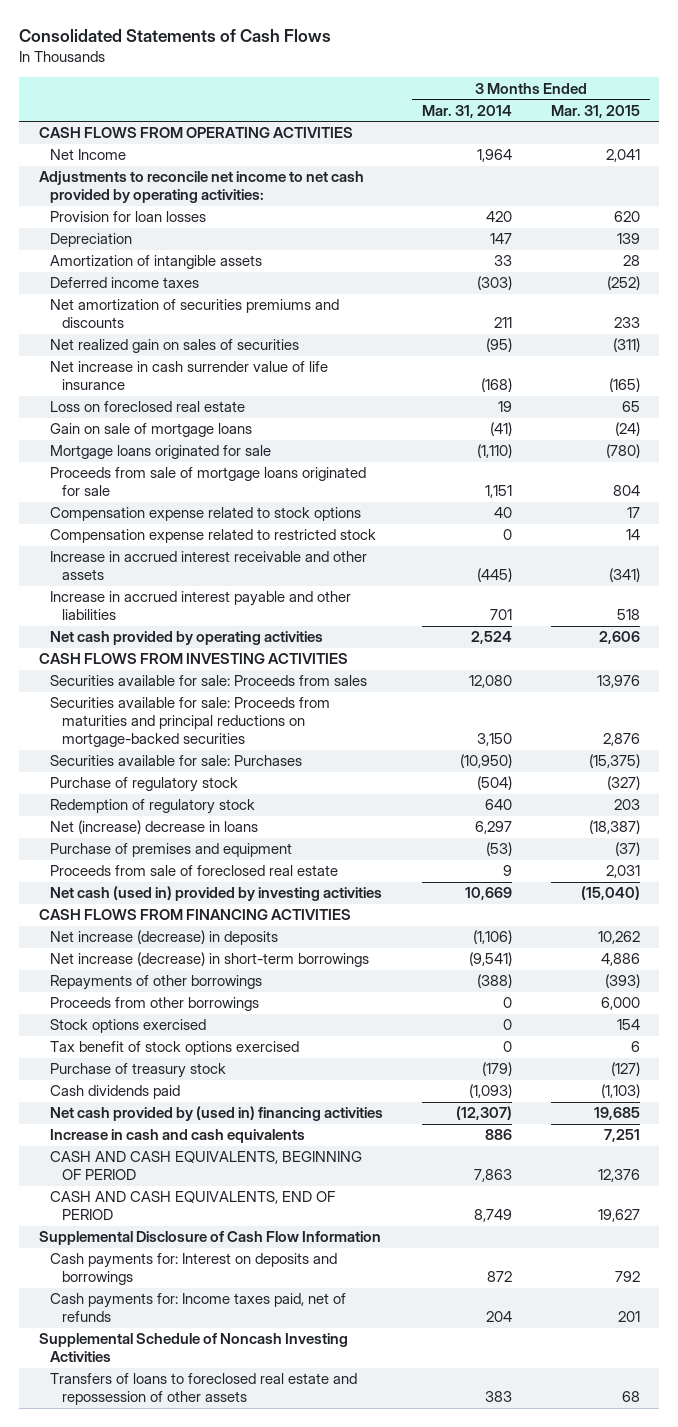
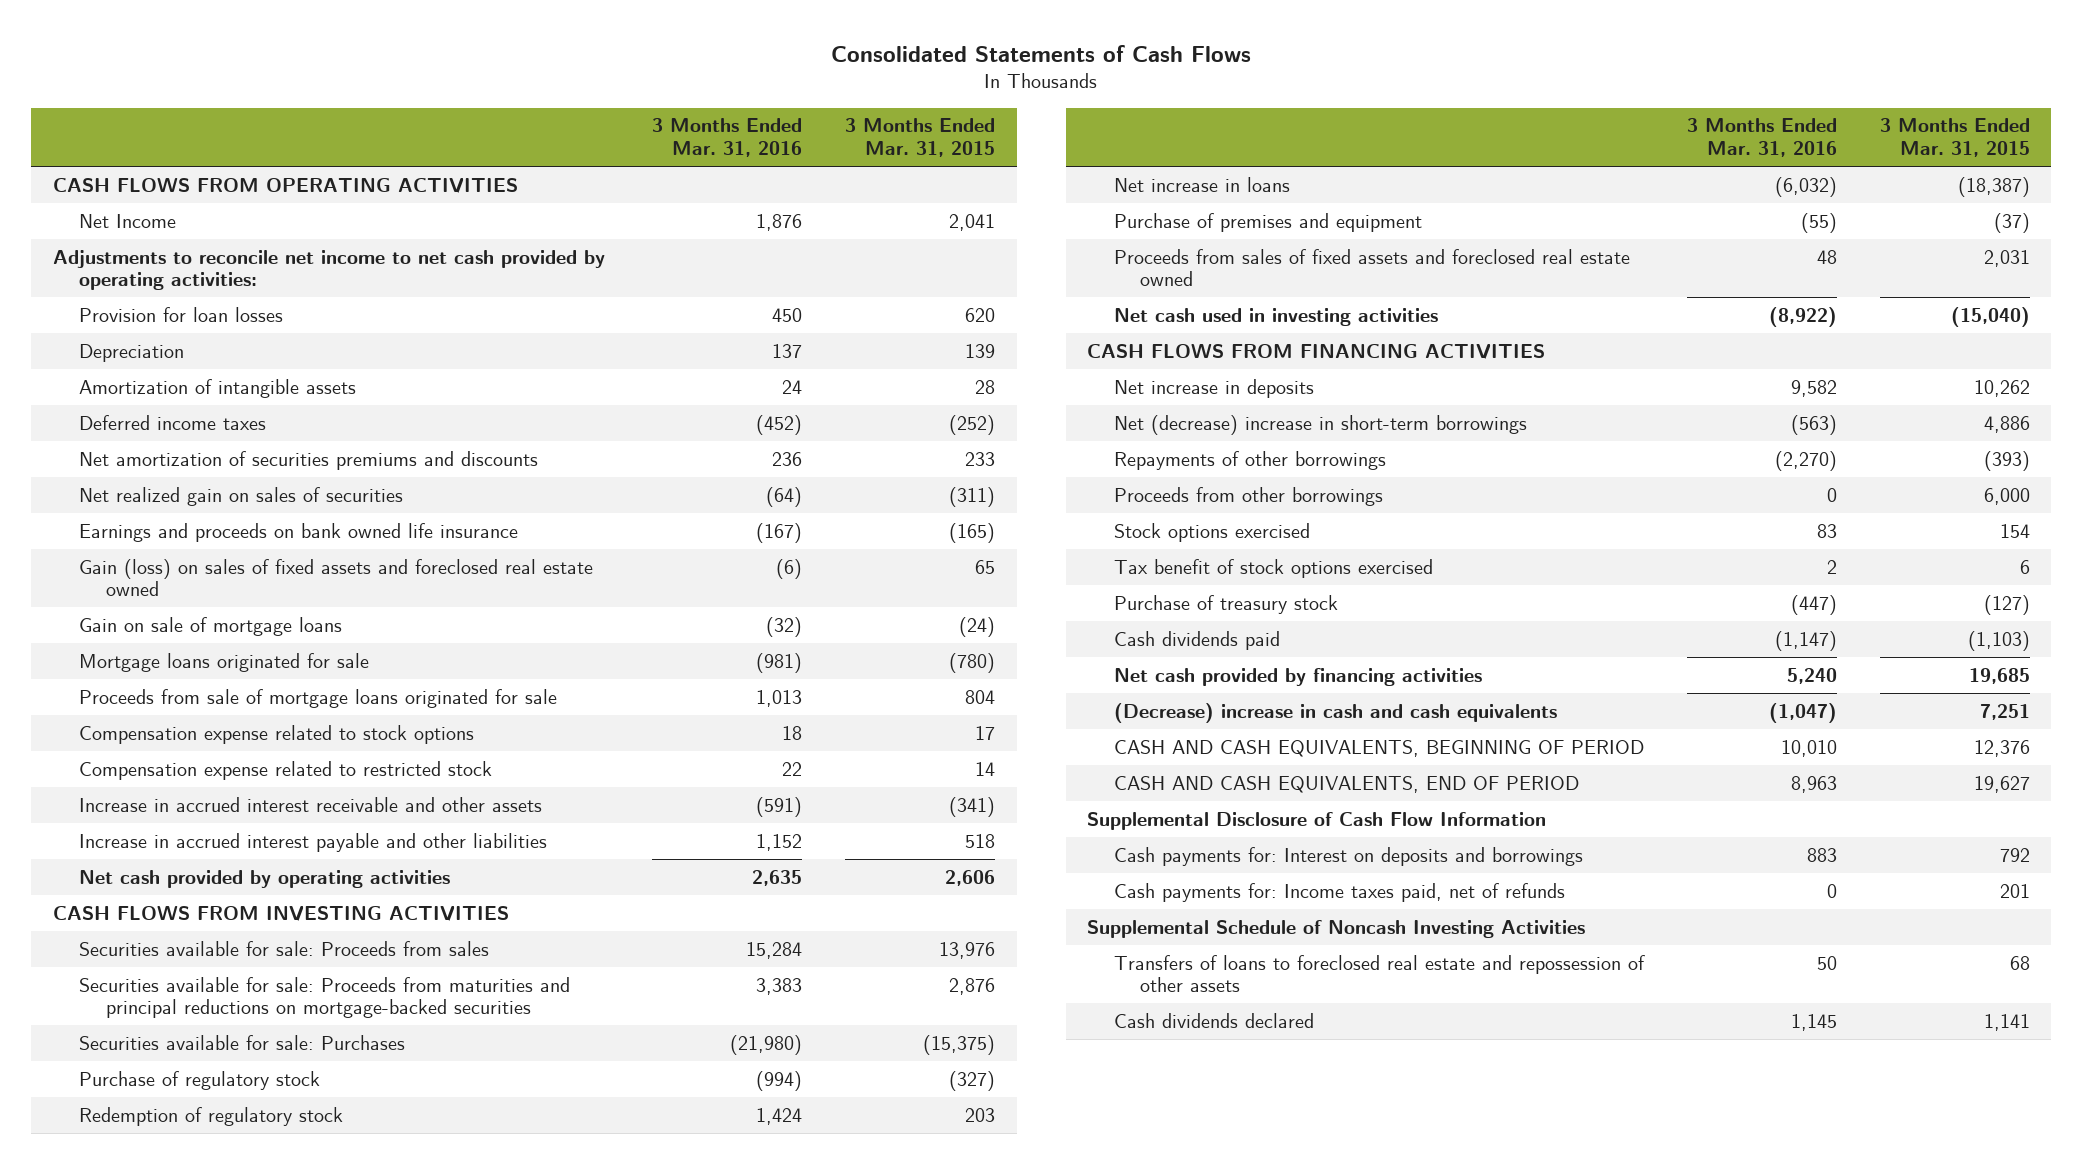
[422,104,513,118] Mar. 31, 2014 -> none
none -> [652,118,803,158] 3 Months Ended Mar. 31, 2016
[50,361,329,391] Net increase in cash surrender value of life insurance -> [79,522,519,542] Earnings and proceeds on bank owned life insurance
[50,401,246,413] Loss on foreclosed real estate -> [79,558,594,597] Gain (loss) on sales of fixed assets and foreclosed real estate owned
[50,820,259,835] Net (increase) decrease in loans -> [1113,176,1290,192] Net increase in loans
[50,865,339,877] Proceeds from sale of foreclosed real estate -> [1113,248,1630,287] Proceeds from sales of fixed assets and foreclosed real estate owned
[50,886,383,902] Net cash (used in) provided by investing activities -> [1113,307,1438,326] Net cash used in investing activities
[50,930,279,946] Net increase (decrease) in deposits -> [1113,378,1314,398] Net increase in deposits
[50,952,370,968] Net increase (decrease) in short-term borrowings -> [1113,414,1527,435] Net (decrease) increase in short-term borrowings
[50,1106,384,1122] Net cash provided by (used in) financing activities -> [1113,667,1482,686] Net cash provided by financing activities
[50,1129,306,1144] Increase in cash and cash equivalents -> [1113,702,1557,723] (Decrease) increase in cash and cash equivalents
none -> [1113,1012,1314,1028] Cash dividends declared

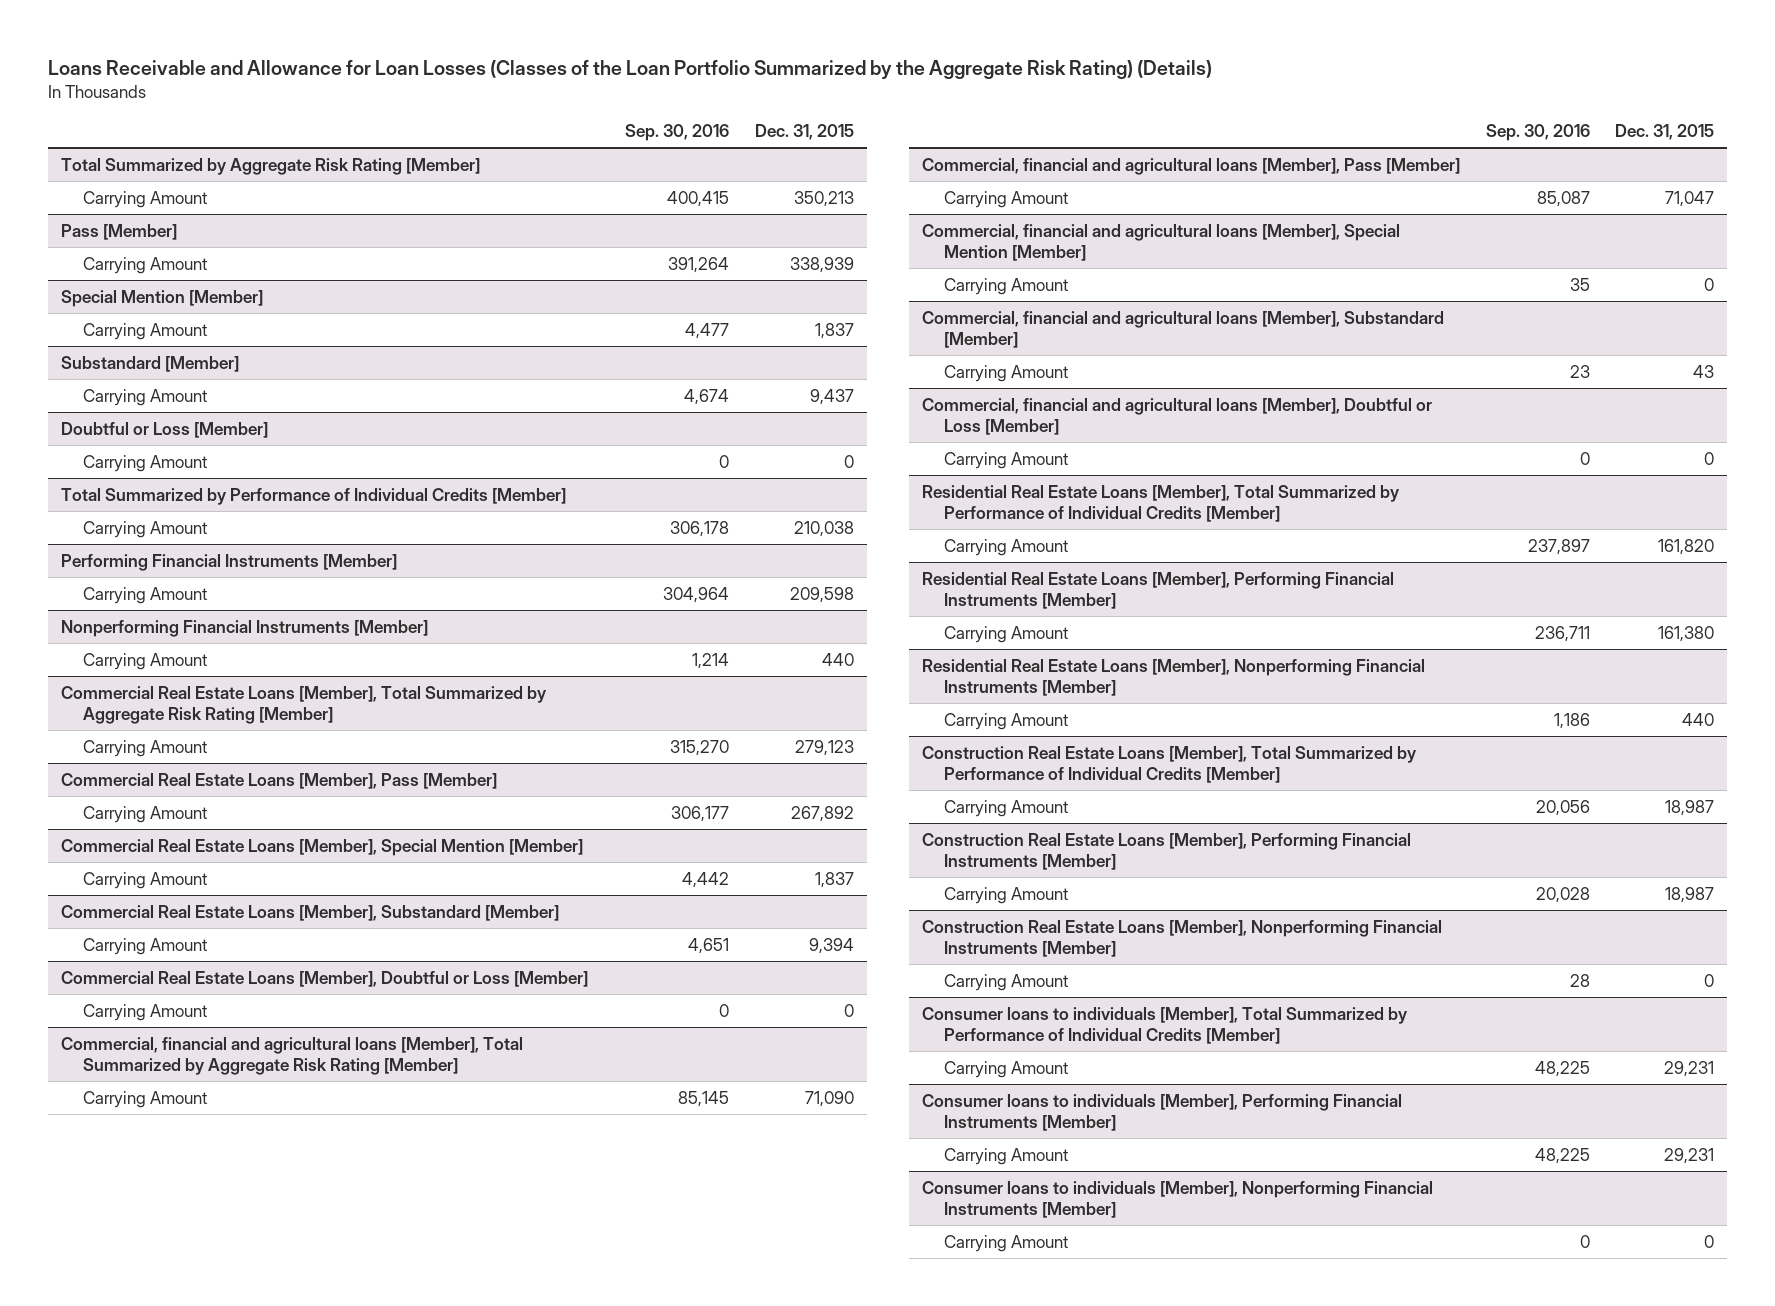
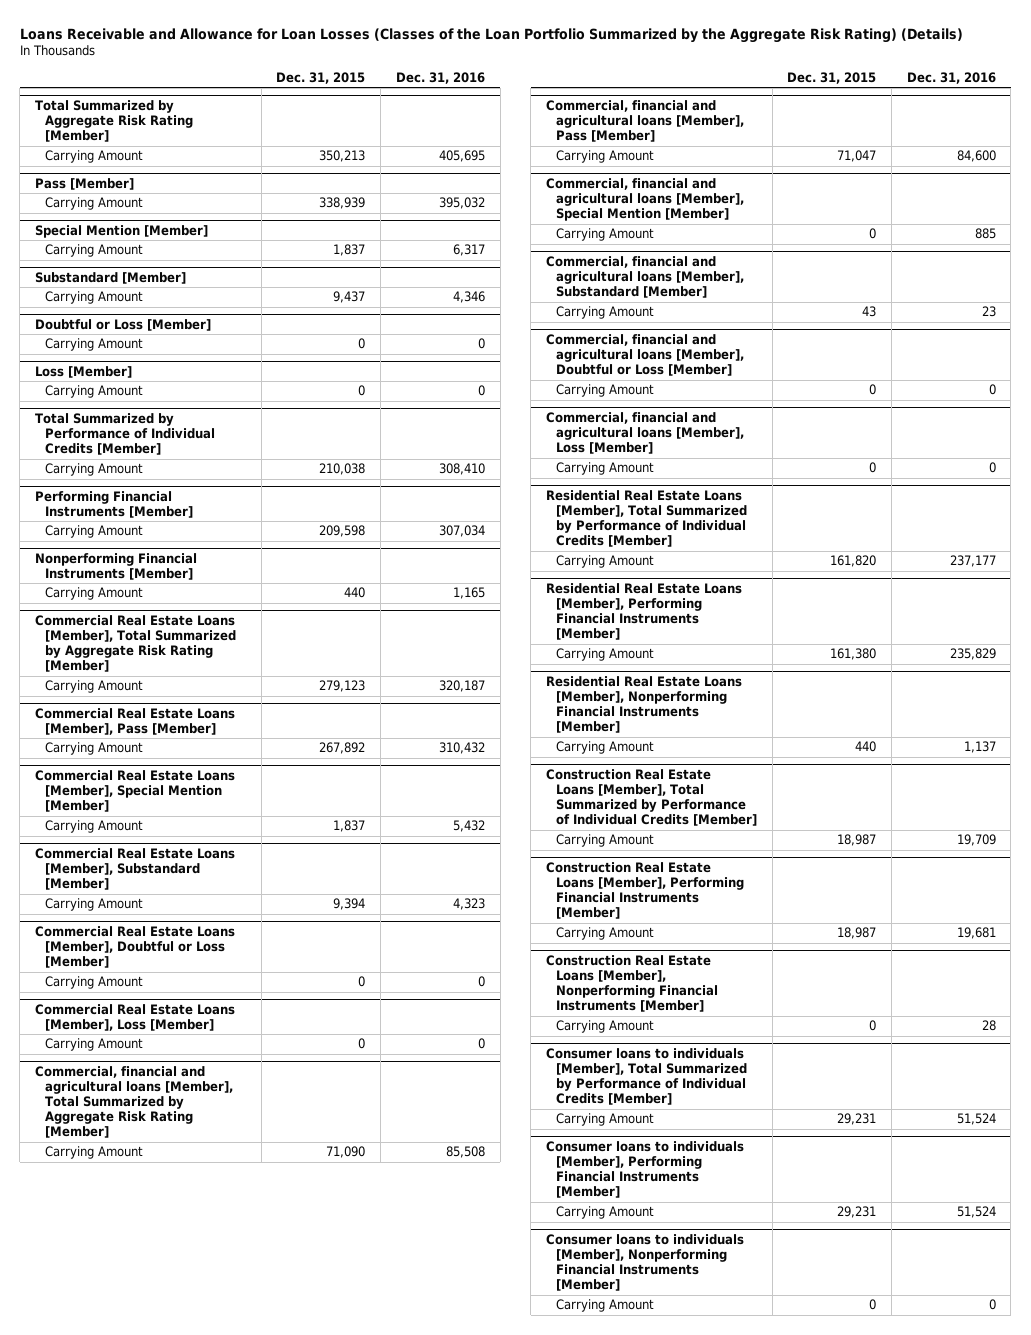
[624,124,729,142] Sep. 30, 2016 -> none
none -> [395,71,485,84] Dec. 31, 2016
none -> [34,365,132,378] Loss [Member]
none -> [44,385,143,399] Carrying Amount
none -> [34,1003,235,1032] Commercial Real Estate Loans [Member], Loss [Member]
none -> [44,1038,143,1052] Carrying Amount
none -> [545,411,744,455] Commercial, financial and agricultural loans [Member], Loss [Member]
none -> [555,462,654,476] Carrying Amount

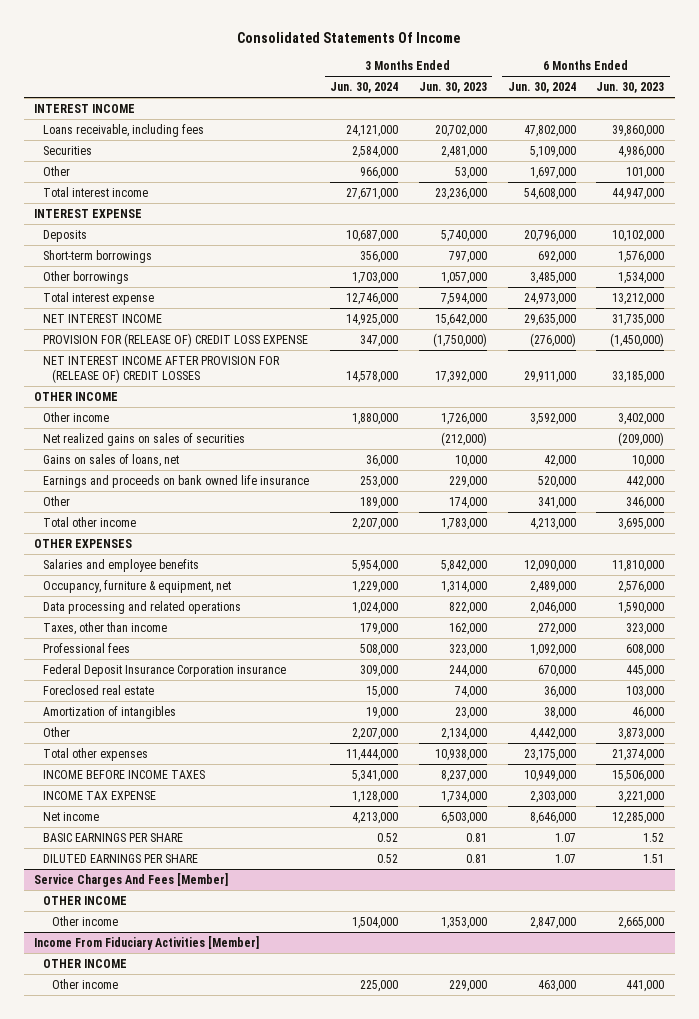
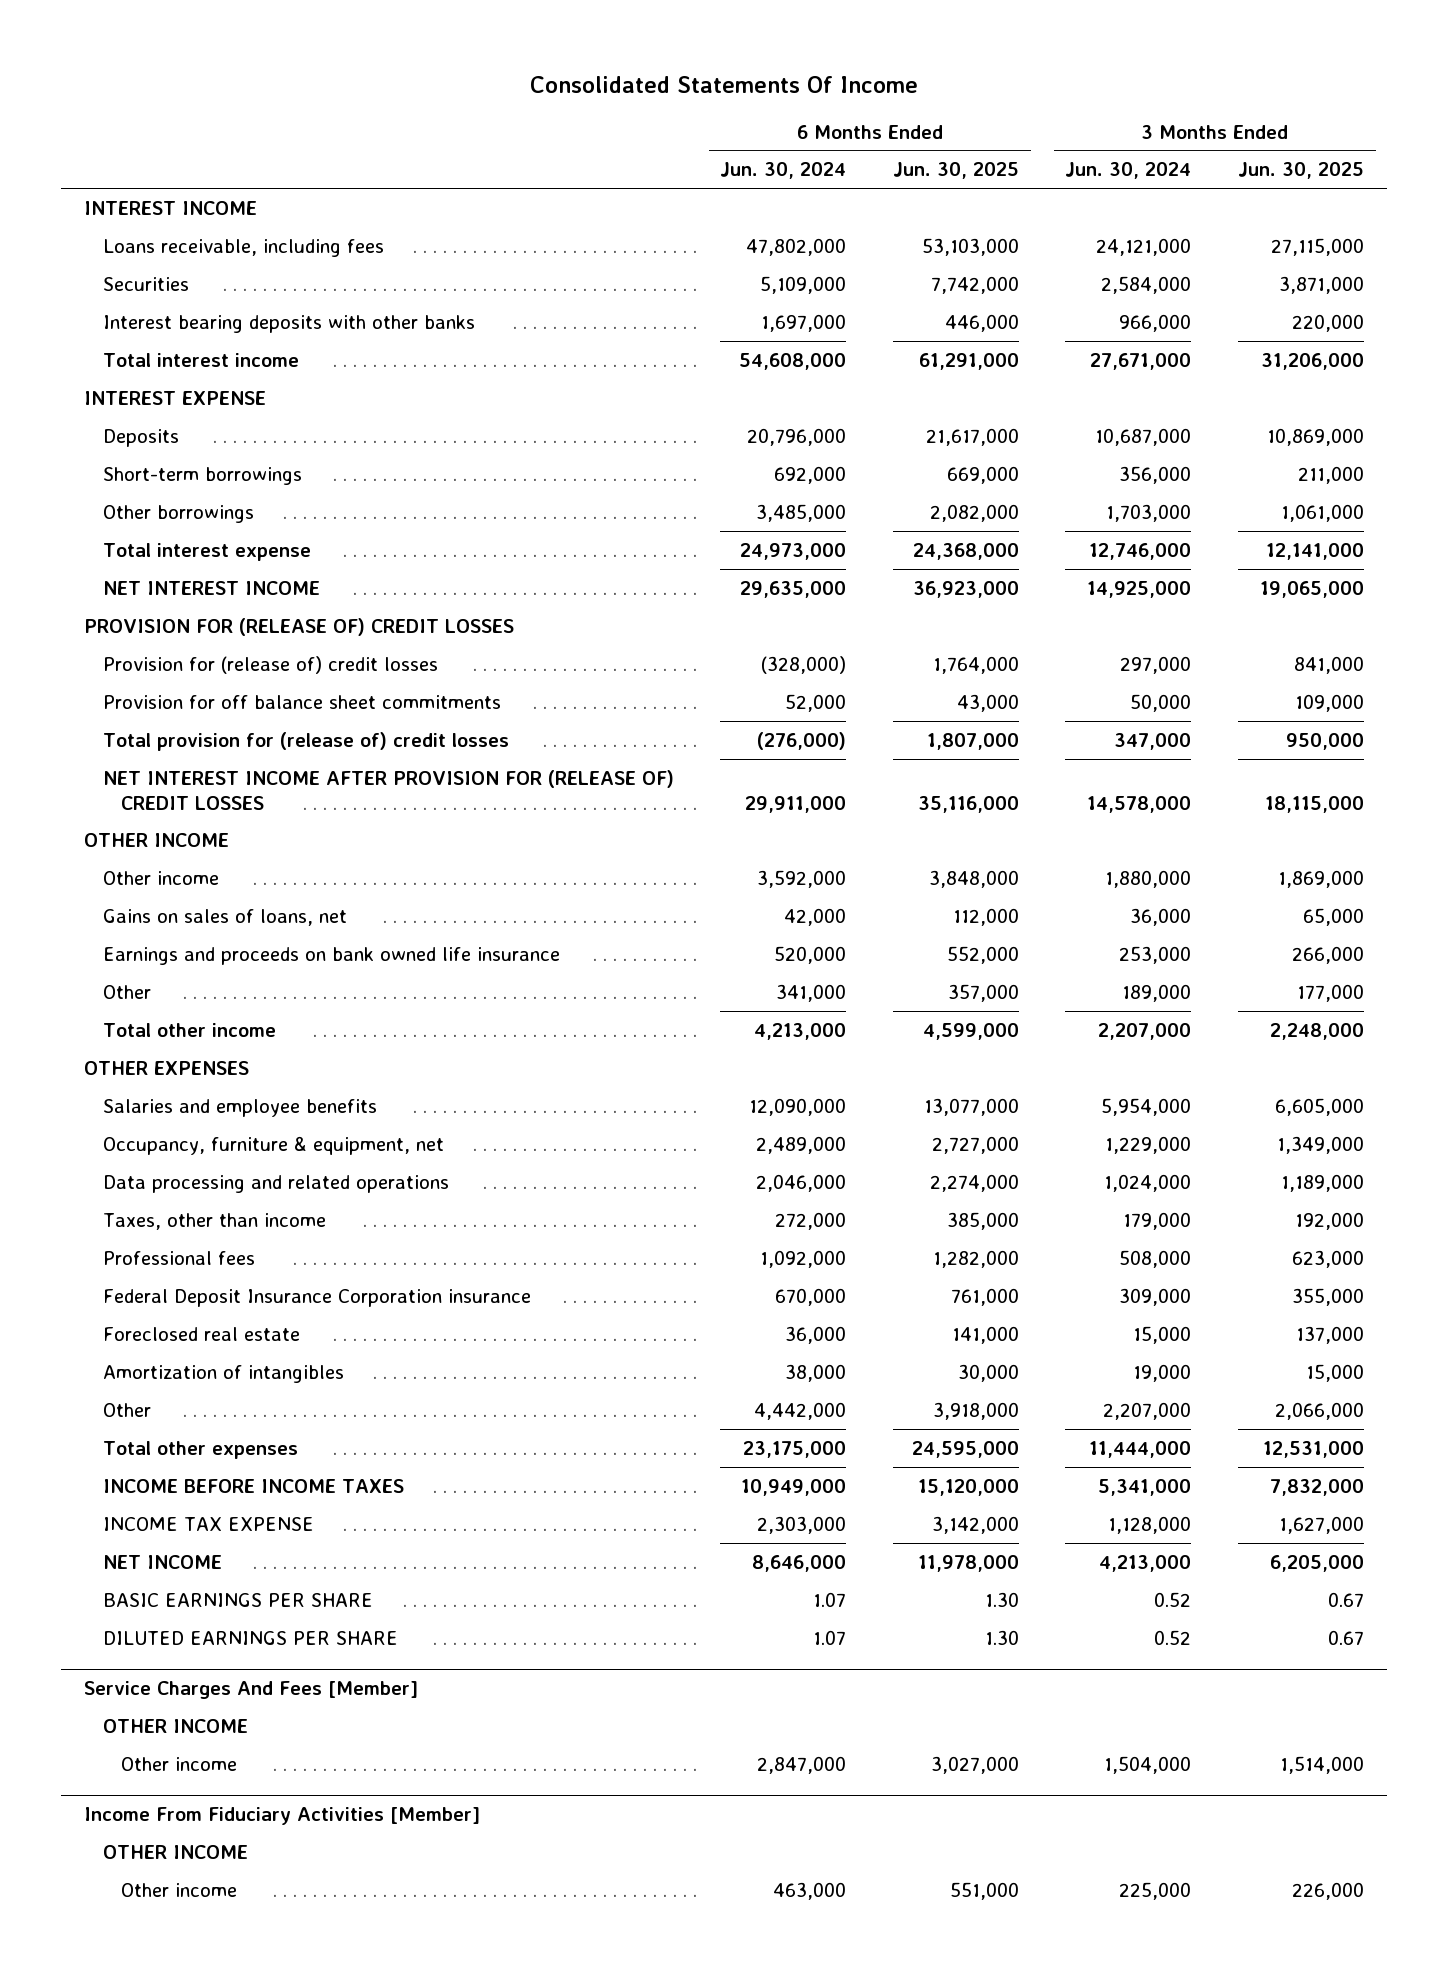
[418,81,487,93] Jun. 30, 2023 -> none
[596,81,665,93] Jun. 30, 2023 -> none
none -> [892,162,1019,180] Jun. 30, 2025
none -> [1238,162,1365,180] Jun. 30, 2025
[42,165,70,176] Other -> [102,314,475,333] Interest bearing deposits with other banks
none -> [84,617,515,636] PROVISION FOR (RELEASE OF) CREDIT LOSSES
none -> [102,655,438,674] Provision for (release of) credit losses
none -> [102,694,501,709] Provision for off balance sheet commitments
[42,332,308,347] PROVISION FOR (RELEASE OF) CREDIT LOSS EXPENSE -> [102,731,509,751] Total provision for (release of) credit losses
[42,432,245,446] Net realized gains on sales of securities -> none
[42,811,99,821] Net income -> [102,1554,222,1569] NET INCOME

